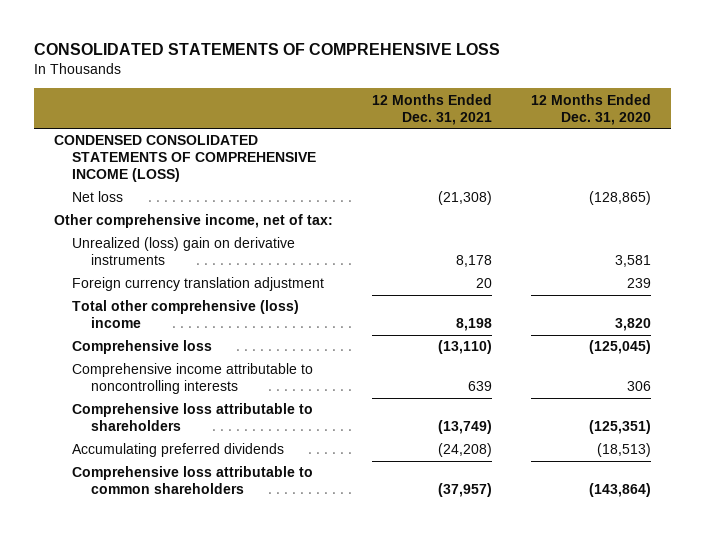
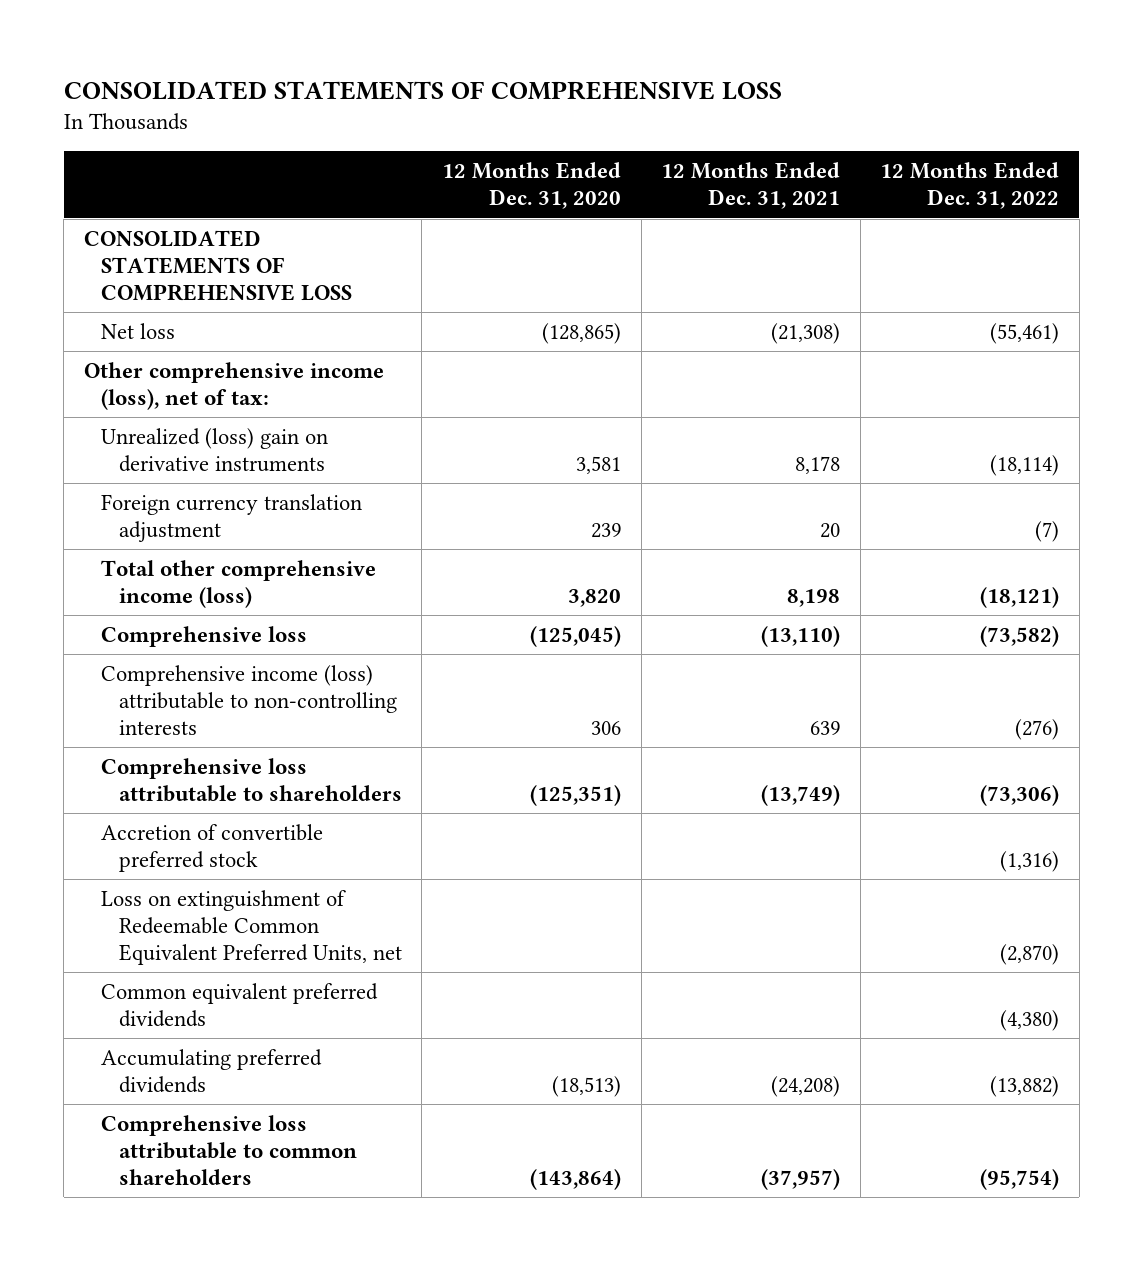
none -> [880,162,1060,210] 12 Months Ended Dec. 31, 2022
[53,135,317,183] CONDENSED CONSOLIDATED STATEMENTS OF COMPREHENSIVE INCOME (LOSS) -> [83,229,353,302] CONSOLIDATED STATEMENTS OF COMPREHENSIVE LOSS
[53,214,333,229] Other comprehensive income, net of tax: -> [83,361,384,411] Other comprehensive income (loss), net of tax:
[72,300,300,329] Total other comprehensive (loss) income -> [101,559,377,609] Total other comprehensive income (loss)
[72,363,314,395] Comprehensive income attributable to noncontrolling interests -> [101,664,397,736] Comprehensive income (loss) attributable to non-controlling interests
none -> [101,823,324,873] Accretion of convertible preferred stock
none -> [101,889,402,966] Loss on extinguishment of Redeemable Common Equivalent Preferred Units, net
none -> [101,982,379,1028] Common equivalent preferred dividends

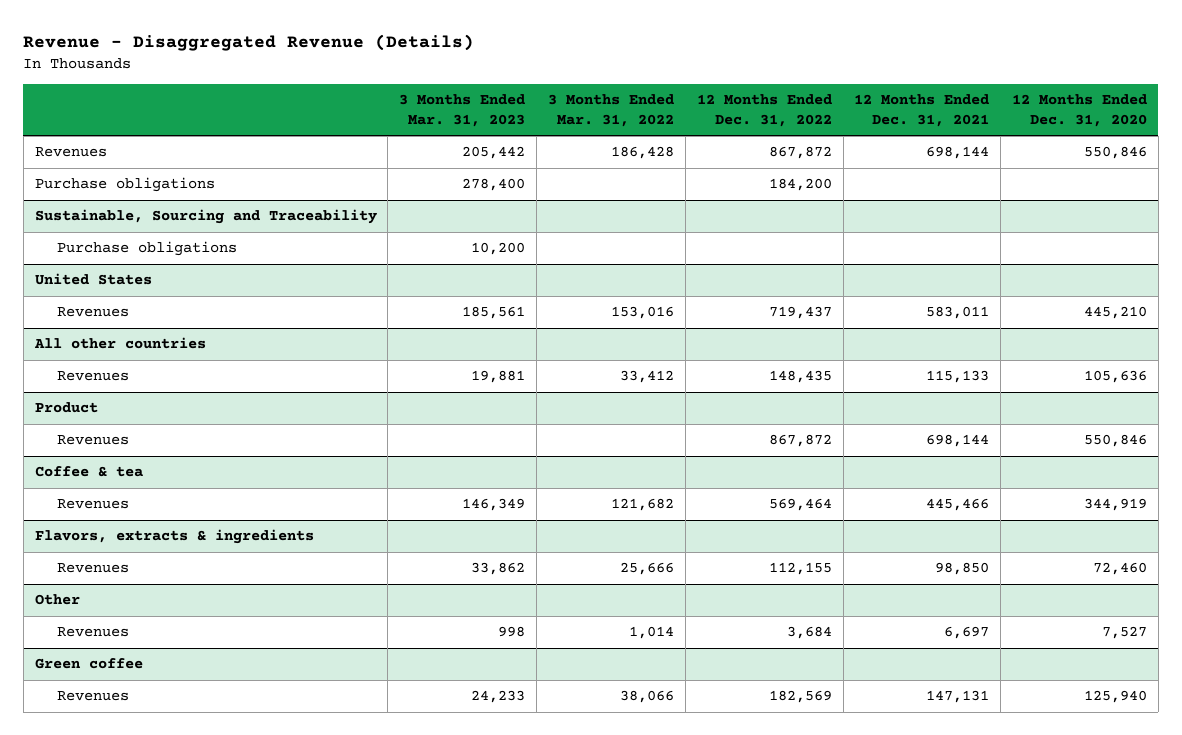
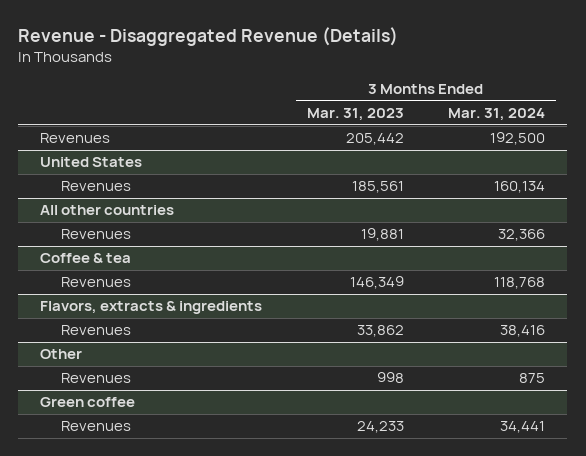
[548,94,675,128] 3 Months Ended Mar. 31, 2022 -> none
[696,94,832,128] 12 Months Ended Dec. 31, 2022 -> none
[854,94,990,128] 12 Months Ended Dec. 31, 2021 -> none
[1012,94,1148,128] 12 Months Ended Dec. 31, 2020 -> none
none -> [448,108,546,122] Mar. 31, 2024
[34,177,215,193] Purchase obligations -> none
[34,209,377,225] Sustainable, Sourcing and Traceability -> none
[57,241,238,257] Purchase obligations -> none
[34,402,98,414] Product -> none
[57,435,130,446] Revenues -> none

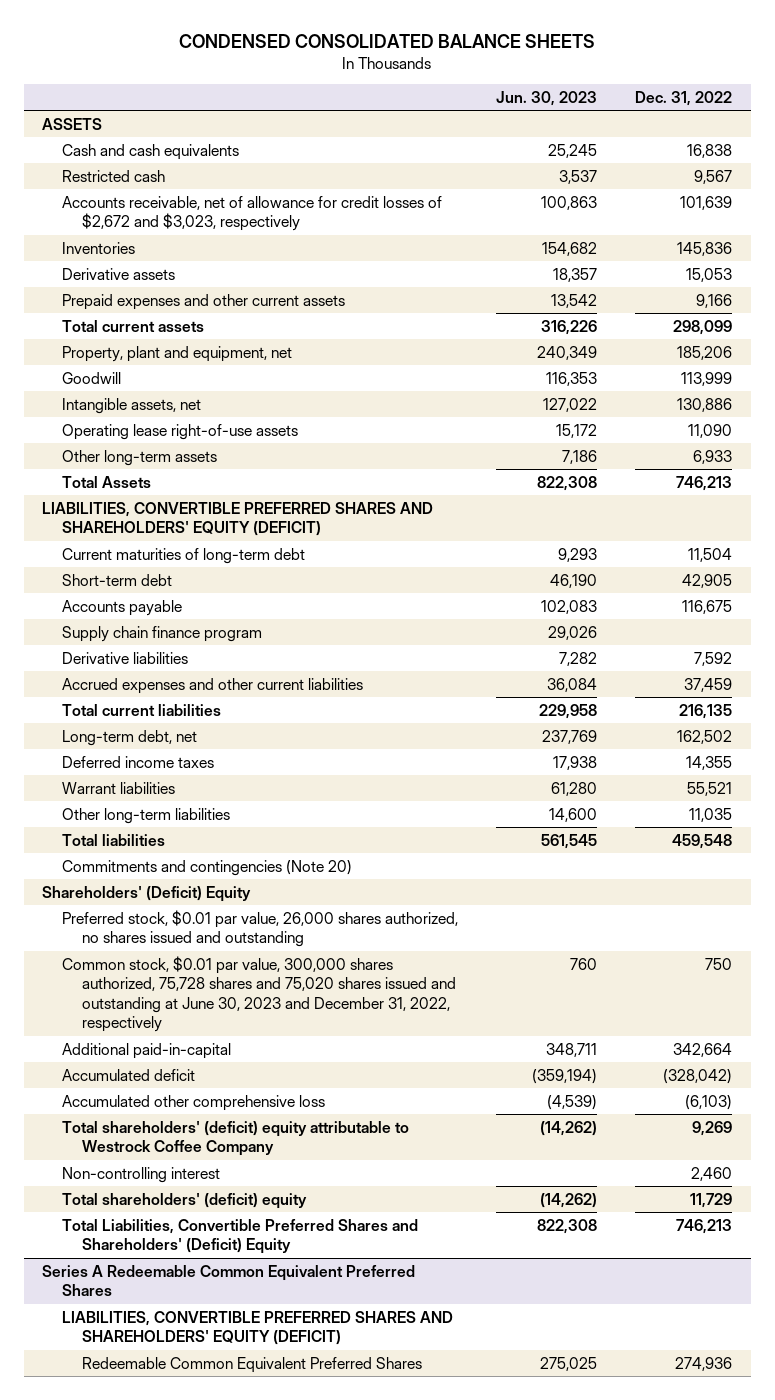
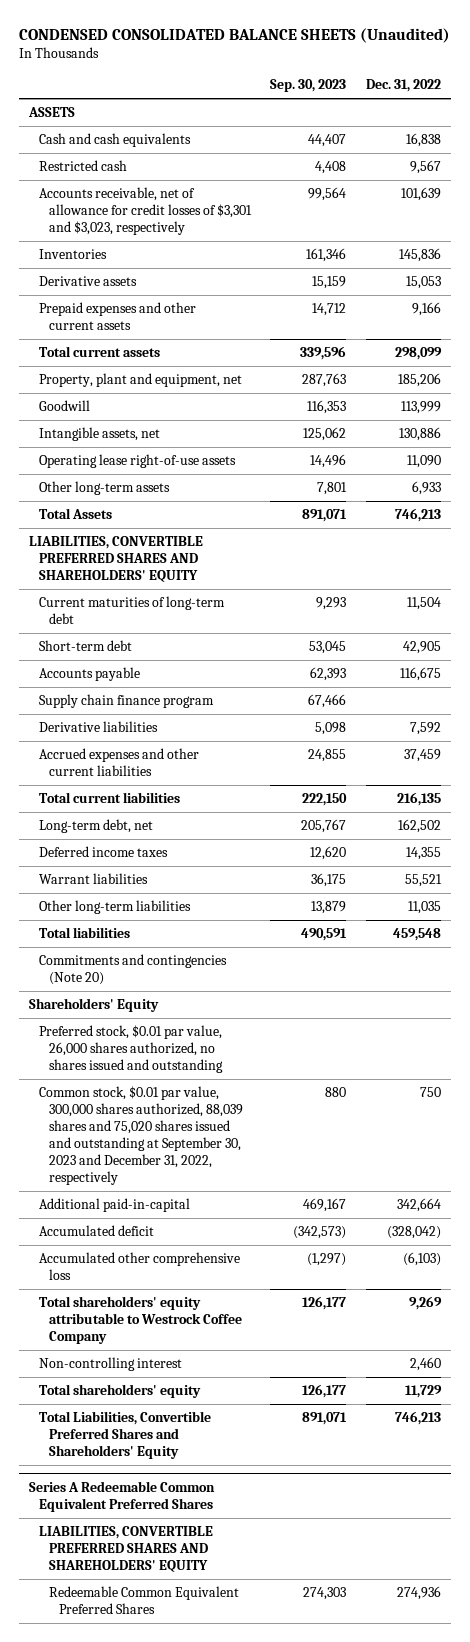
[179,33,596,48] CONDENSED CONSOLIDATED BALANCE SHEETS -> [18,27,450,43] CONDENSED CONSOLIDATED BALANCE SHEETS (Unaudited)
[496,91,598,107] Jun. 30, 2023 -> none
none -> [270,79,347,93] Sep. 30, 2023
[62,195,443,232] Accounts receivable, net of allowance for credit losses of $2,672 and $3,023, respectively -> [38,187,252,235] Accounts receivable, net of allowance for credit losses of $3,301 and $3,023, respectively
[42,501,434,537] LIABILITIES, CONVERTIBLE PREFERRED SHARES AND SHAREHOLDERS' EQUITY (DEFICIT) -> [28,536,203,582] LIABILITIES, CONVERTIBLE PREFERRED SHARES AND SHAREHOLDERS' EQUITY
[42,885,252,902] Shareholders' (Deficit) Equity -> [28,998,159,1013] Shareholders' Equity
[62,955,457,1033] Common stock, $0.01 par value, 300,000 shares authorized, 75,728 shares and 75,020 shares issued and outstanding at June 30, 2023 and December 31, 2022, respectively -> [38,1086,243,1185] Common stock, $0.01 par value, 300,000 shares authorized, 88,039 shares and 75,020 shares issued and outstanding at September 30, 2023 and December 31, 2022, respectively
[62,1120,410,1157] Total shareholders' (deficit) equity attributable to Westrock Coffee Company -> [38,1296,242,1344] Total shareholders' equity attributable to Westrock Coffee Company
[62,1192,308,1209] Total shareholders' (deficit) equity -> [38,1384,201,1399] Total shareholders' equity
[62,1218,419,1255] Total Liabilities, Convertible Preferred Shares and Shareholders' (Deficit) Equity -> [38,1411,211,1459] Total Liabilities, Convertible Preferred Shares and Shareholders' Equity
[62,1310,454,1346] LIABILITIES, CONVERTIBLE PREFERRED SHARES AND SHAREHOLDERS' EQUITY (DEFICIT) -> [38,1526,213,1572] LIABILITIES, CONVERTIBLE PREFERRED SHARES AND SHAREHOLDERS' EQUITY

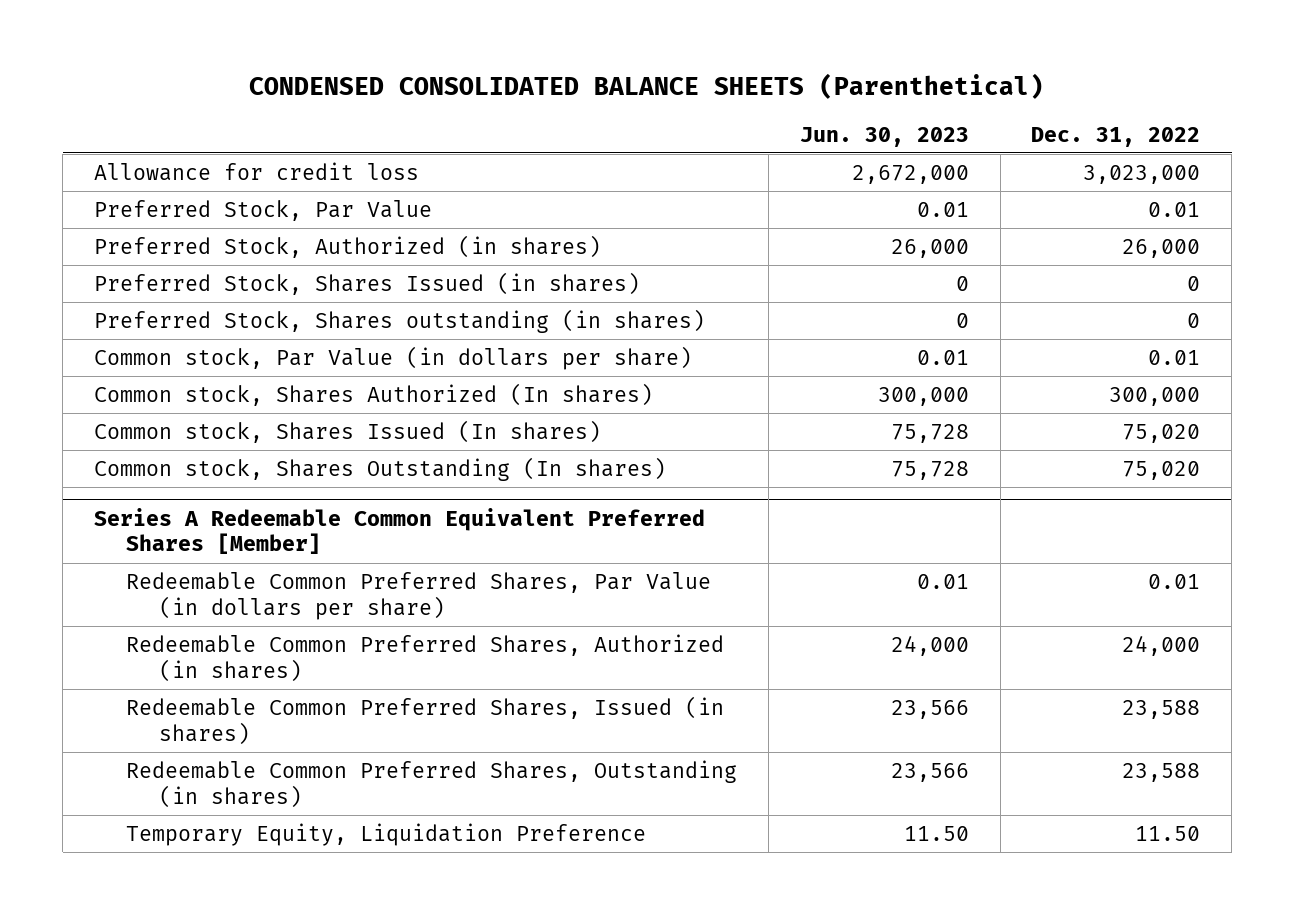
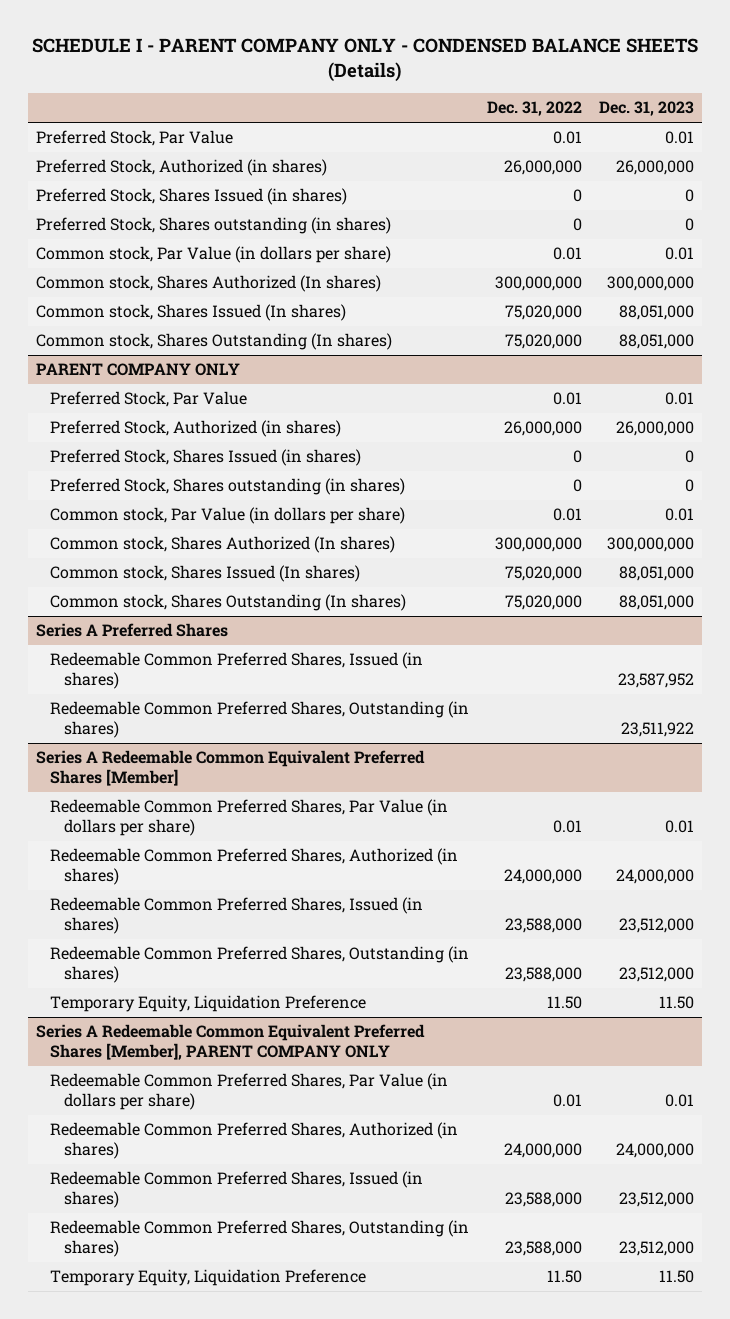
[249,73,1045,100] CONDENSED CONSOLIDATED BALANCE SHEETS (Parenthetical) -> [31,38,698,83] SCHEDULE I - PARENT COMPANY ONLY - CONDENSED BALANCE SHEETS (Details)
[799,126,969,147] Jun. 30, 2023 -> none
none -> [598,101,694,117] Dec. 31, 2023
[93,161,419,181] Allowance for credit loss -> none
[1122,238,1201,258] 26,000 -> [503,160,582,176] 26,000,000
[1109,386,1201,406] 300,000 -> [494,276,582,292] 300,000,000
[1122,423,1201,443] 75,020 -> [504,305,582,321] 75,020,000
[1122,460,1201,480] 75,020 -> [504,334,582,350] 75,020,000
none -> [36,363,241,377] PARENT COMPANY ONLY
none -> [50,391,248,408] Preferred Stock, Par Value
none -> [50,420,342,438] Preferred Stock, Authorized (in shares)
none -> [50,449,362,467] Preferred Stock, Shares Issued (in shares)
none -> [50,478,406,496] Preferred Stock, Shares outstanding (in shares)
none -> [50,507,406,525] Common stock, Par Value (in dollars per share)
none -> [50,536,396,554] Common stock, Shares Authorized (In shares)
none -> [50,565,361,583] Common stock, Shares Issued (In shares)
none -> [50,594,407,612] Common stock, Shares Outstanding (In shares)
none -> [36,623,229,638] Series A Preferred Shares
none -> [50,652,424,690] Redeemable Common Preferred Shares, Issued (in shares)
none -> [50,701,470,739] Redeemable Common Preferred Shares, Outstanding (in shares)
[1122,634,1201,656] 24,000 -> [503,869,582,885] 24,000,000
[1122,699,1201,719] 23,588 -> [504,918,582,934] 23,588,000
[1122,762,1201,782] 23,588 -> [504,967,582,983] 23,588,000
none -> [36,1024,426,1061] Series A Redeemable Common Equivalent Preferred Shares [Member], PARENT COMPANY ONLY
none -> [50,1073,449,1111] Redeemable Common Preferred Shares, Par Value (in dollars per share)
none -> [50,1122,459,1160] Redeemable Common Preferred Shares, Authorized (in shares)
none -> [50,1171,424,1209] Redeemable Common Preferred Shares, Issued (in shares)
none -> [50,1220,470,1258] Redeemable Common Preferred Shares, Outstanding (in shares)
none -> [50,1269,367,1287] Temporary Equity, Liquidation Preference

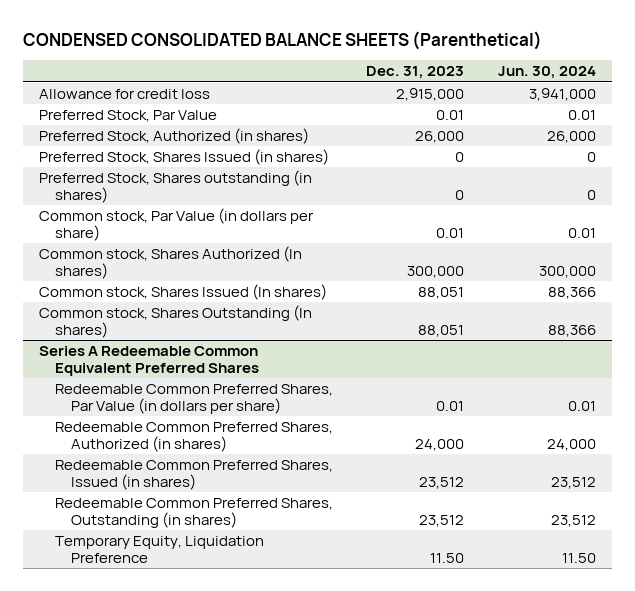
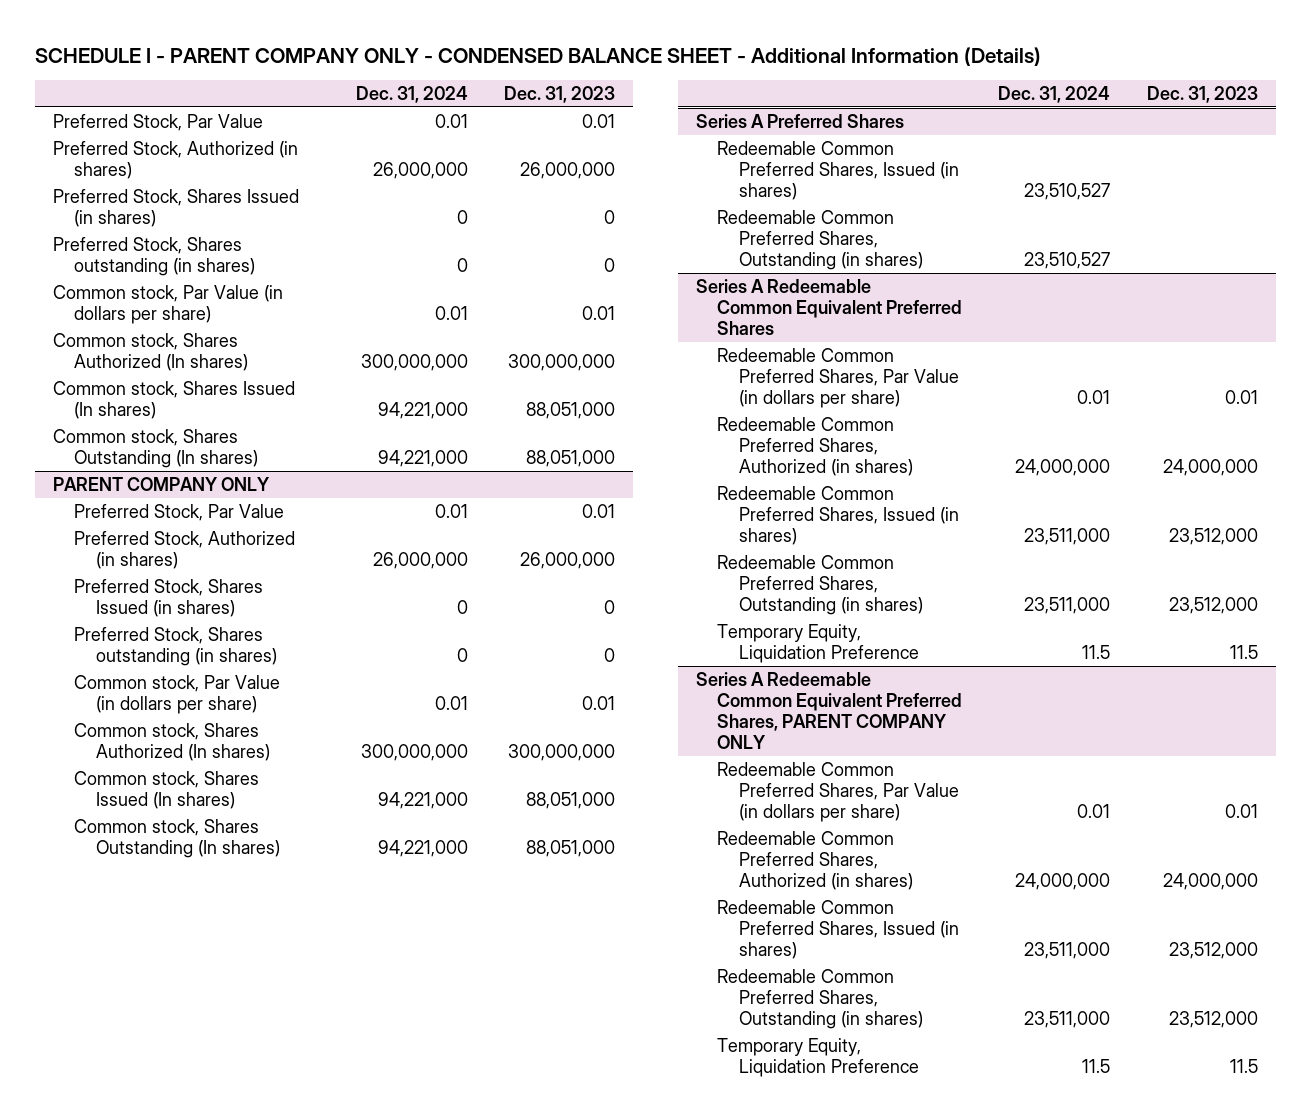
[22,30,542,50] CONDENSED CONSOLIDATED BALANCE SHEETS (Parenthetical) -> [34,46,1041,66] SCHEDULE I - PARENT COMPANY ONLY - CONDENSED BALANCE SHEET - Additional Information (Details)
[497,66,596,80] Jun. 30, 2024 -> none
none -> [355,86,468,104] Dec. 31, 2024
[39,89,211,100] Allowance for credit loss -> none
[415,131,465,144] 26,000 -> [519,161,615,179] 26,000,000
[407,266,465,279] 300,000 -> [507,353,615,371] 300,000,000
[418,287,465,300] 88,051 -> [525,401,615,419] 88,051,000
[418,325,465,338] 88,051 -> [525,449,615,467] 88,051,000
none -> [52,476,270,491] PARENT COMPANY ONLY
none -> [74,503,285,521] Preferred Stock, Par Value
none -> [74,530,296,569] Preferred Stock, Authorized (in shares)
none -> [74,578,264,617] Preferred Stock, Shares Issued (in shares)
none -> [74,626,278,666] Preferred Stock, Shares outstanding (in shares)
none -> [74,674,281,714] Common stock, Par Value (in dollars per share)
none -> [74,722,271,761] Common stock, Shares Authorized (In shares)
none -> [74,770,260,809] Common stock, Shares Issued (In shares)
none -> [74,818,281,858] Common stock, Shares Outstanding (In shares)
none -> [695,113,904,128] Series A Preferred Shares
none -> [717,140,959,200] Redeemable Common Preferred Shares, Issued (in shares)
none -> [717,209,923,270] Redeemable Common Preferred Shares, Outstanding (in shares)
[415,439,465,452] 24,000 -> [1162,458,1258,476] 24,000,000
[419,477,465,490] 23,512 -> [1168,527,1258,545] 23,512,000
[419,515,465,528] 23,512 -> [1168,596,1258,614] 23,512,000
[430,553,465,564] 11.50 -> [1229,644,1258,659] 11.5
none -> [695,671,963,749] Series A Redeemable Common Equivalent Preferred Shares, PARENT COMPANY ONLY
none -> [717,761,959,822] Redeemable Common Preferred Shares, Par Value (in dollars per share)
none -> [717,830,913,890] Redeemable Common Preferred Shares, Authorized (in shares)
none -> [717,899,959,959] Redeemable Common Preferred Shares, Issued (in shares)
none -> [717,968,923,1029] Redeemable Common Preferred Shares, Outstanding (in shares)
none -> [717,1037,919,1077] Temporary Equity, Liquidation Preference

